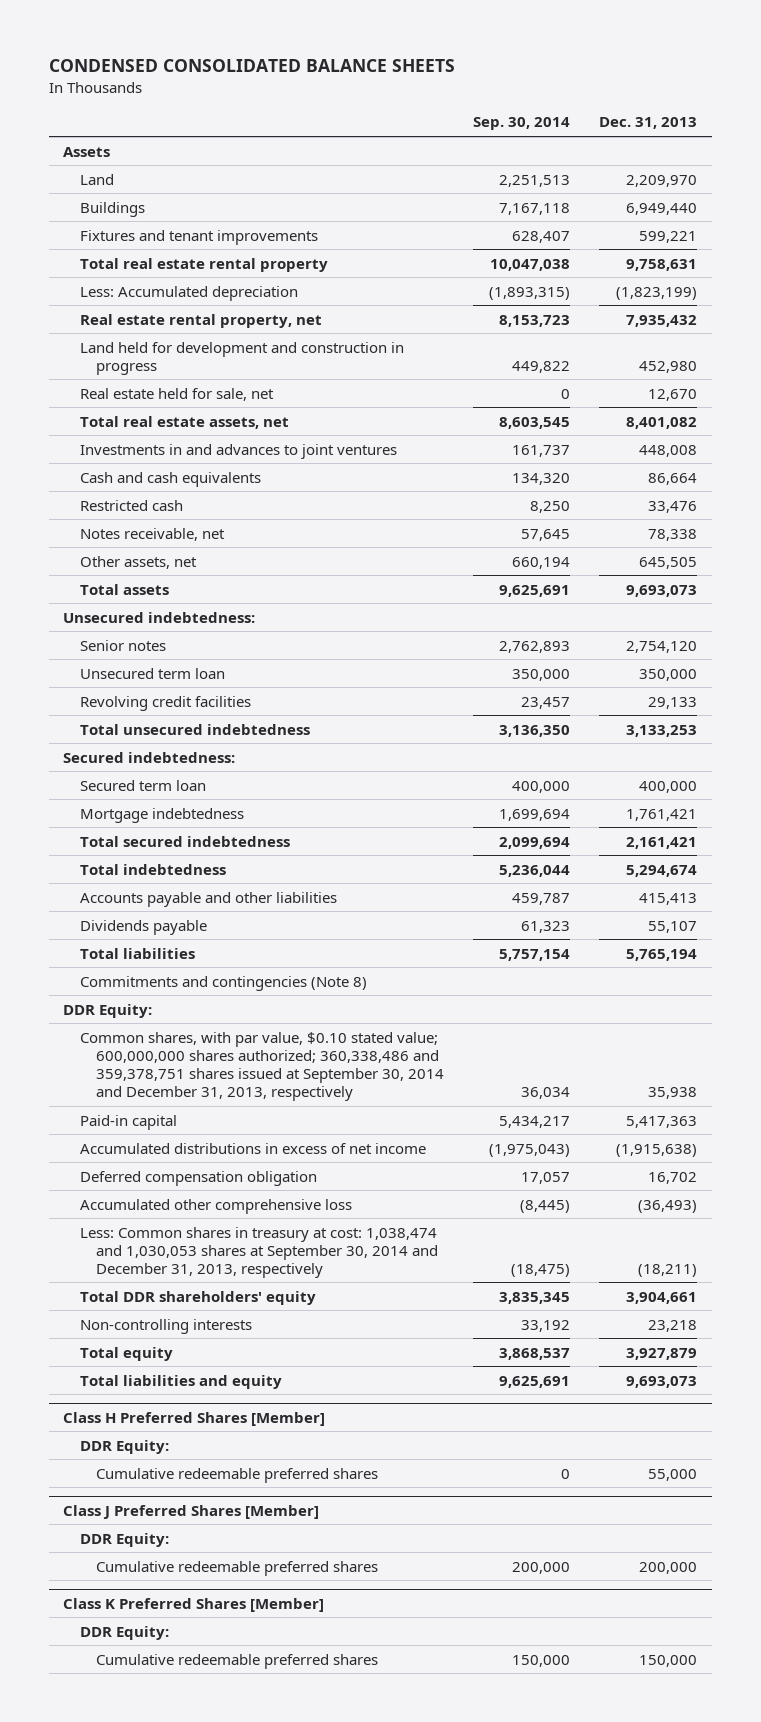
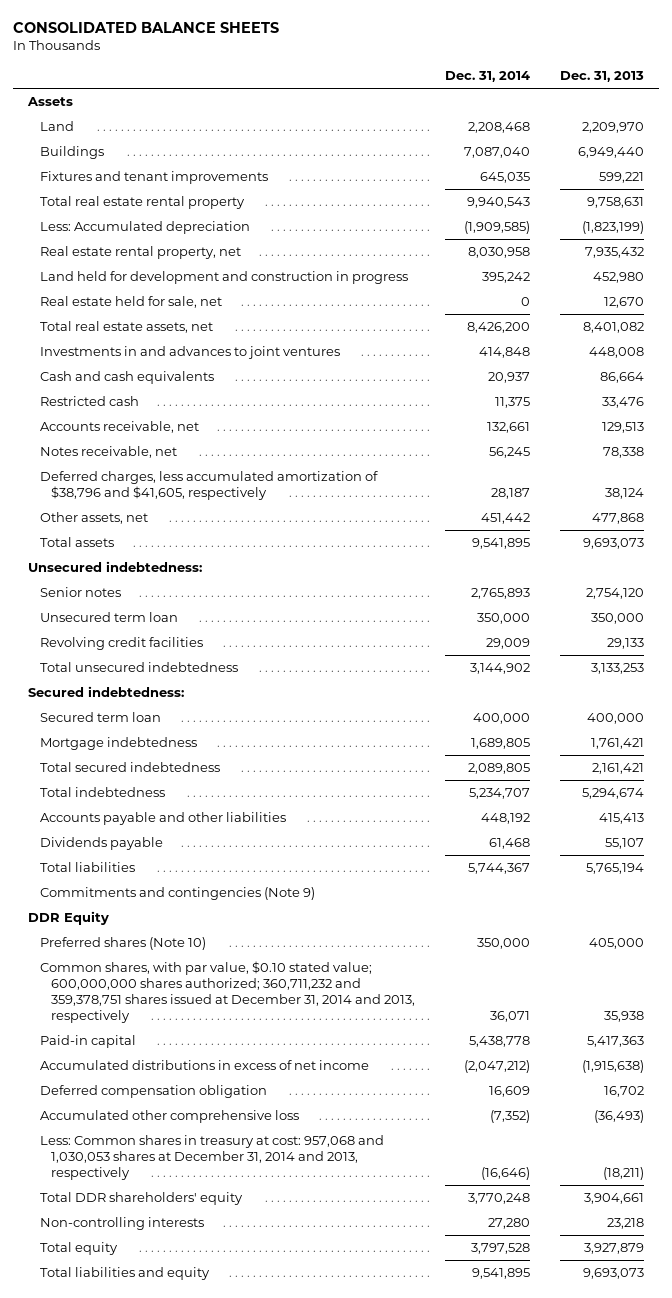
[48,59,455,73] CONDENSED CONSOLIDATED BALANCE SHEETS -> [13,21,280,33] CONSOLIDATED BALANCE SHEETS
[473,117,571,131] Sep. 30, 2014 -> none
none -> [445,70,531,82] Dec. 31, 2014
none -> [39,421,199,434] Accounts receivable, net
none -> [39,471,378,501] Deferred charges, less accumulated amortization of $38,796 and $41,605, respectively
[639,556,698,569] 645,505 -> [592,513,645,525] 477,868
[79,975,367,991] Commitments and contingencies (Note 8) -> [39,887,315,901] Commitments and contingencies (Note 9)
[63,1003,153,1018] DDR Equity: -> [28,911,110,926] DDR Equity
none -> [39,937,206,951] Preferred shares (Note 10)
[79,1031,445,1101] Common shares, with par value, $0.10 stated value; 600,000,000 shares authorized; 360,338,486 and 359,378,751 shares issued at September 30, 2014 and December 31, 2013, respectively -> [39,961,415,1024] Common shares, with par value, $0.10 stated value; 600,000,000 shares authorized; 360,711,232 and 359,378,751 shares issued at December 31, 2014 and 2013, respectively
[79,1226,439,1278] Less: Common shares in treasury at cost: 1,038,474 and 1,030,053 shares at September 30, 2014 and December 31, 2013, respectively -> [39,1135,384,1181] Less: Common shares in treasury at cost: 957,068 and 1,030,053 shares at December 31, 2014 and 2013, respectively
[63,1411,326,1426] Class H Preferred Shares [Member] -> none
[79,1439,169,1454] DDR Equity: -> none
[96,1467,379,1483] Cumulative redeemable preferred shares -> none
[63,1504,320,1519] Class J Preferred Shares [Member] -> none
[79,1532,169,1547] DDR Equity: -> none
[96,1560,379,1576] Cumulative redeemable preferred shares -> none
[63,1597,325,1612] Class K Preferred Shares [Member] -> none
[79,1625,169,1640] DDR Equity: -> none
[96,1653,379,1669] Cumulative redeemable preferred shares -> none

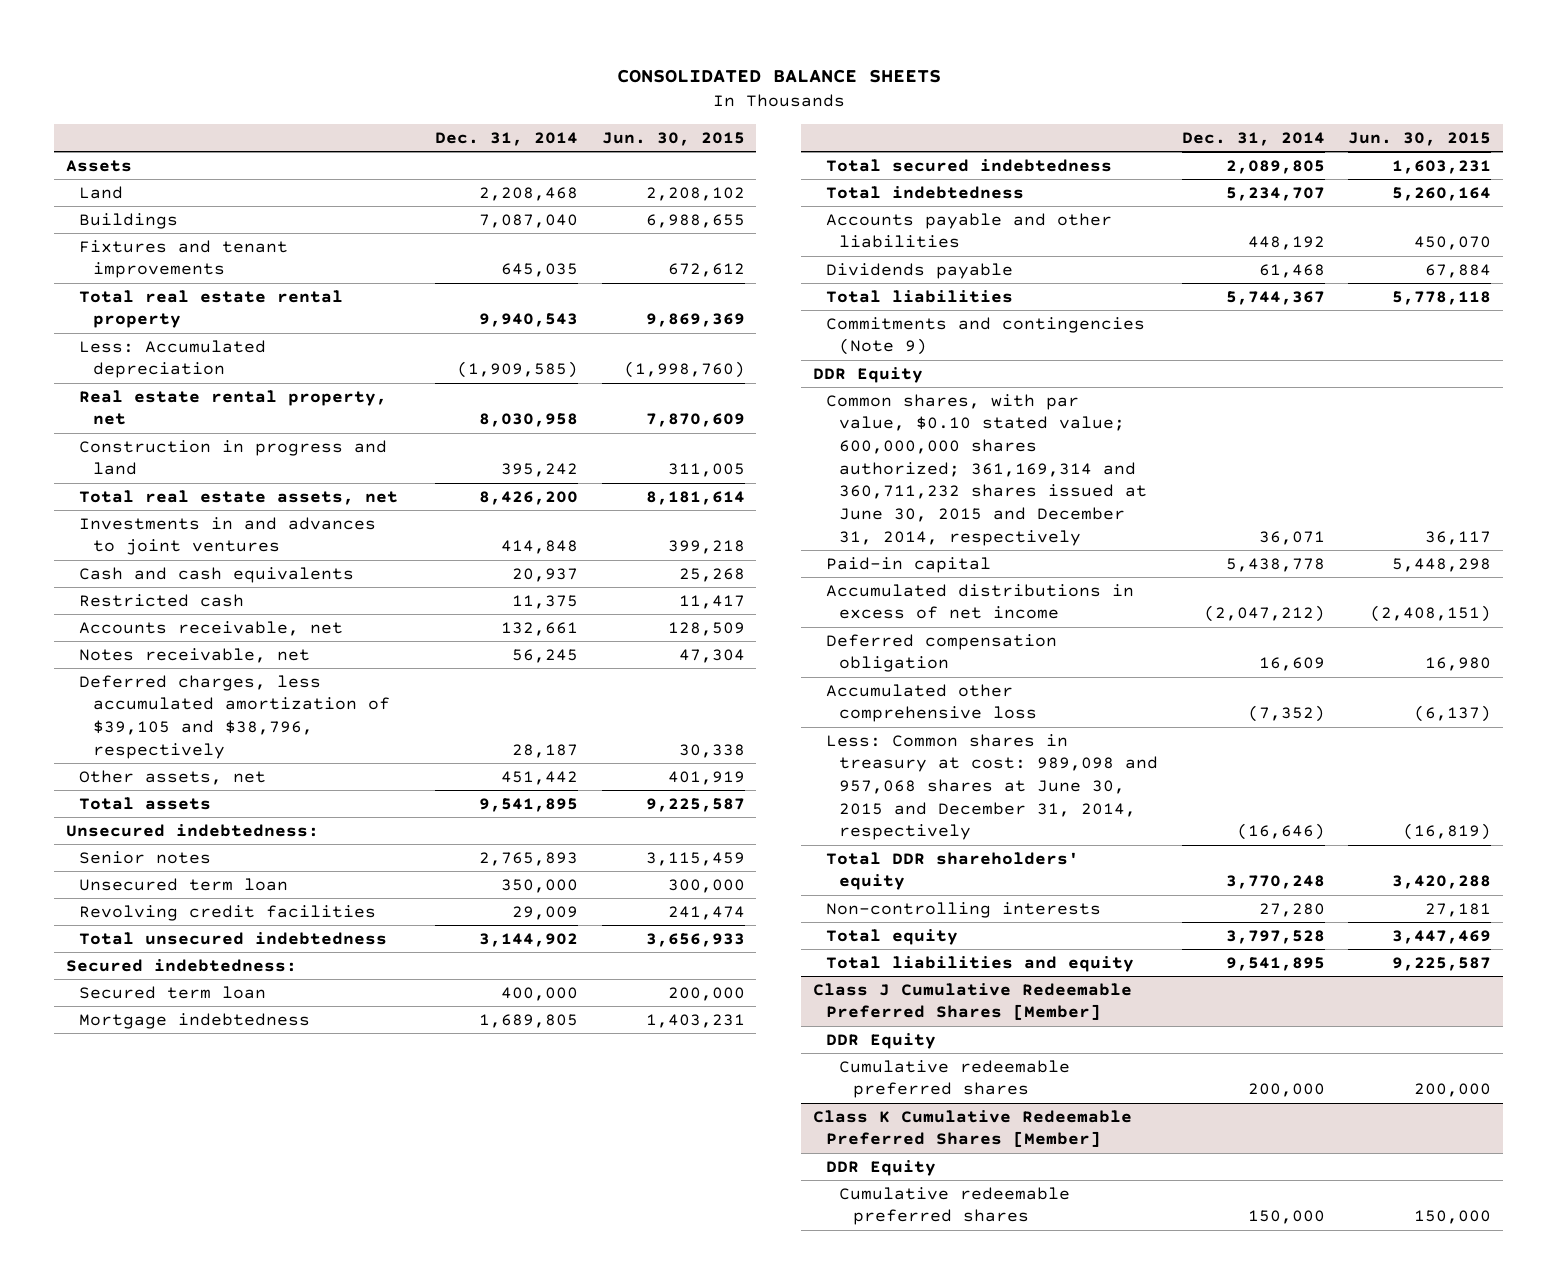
[560,70,645,82] Dec. 31, 2013 -> none
none -> [601,131,745,146] Jun. 30, 2015
[39,296,222,309] Real estate held for sale, net -> none
[39,271,408,285] Land held for development and construction in progress -> [79,439,388,476] Construction in progress and land
[39,471,378,501] Deferred charges, less accumulated amortization of $38,796 and $41,605, respectively -> [79,674,390,759] Deferred charges, less accumulated amortization of $39,105 and $38,796, respectively
[39,937,206,951] Preferred shares (Note 10) -> none
[39,961,415,1024] Common shares, with par value, $0.10 stated value; 600,000,000 shares authorized; 360,711,232 and 359,378,751 shares issued at December 31, 2014 and 2013, respectively -> [826,393,1148,546] Common shares, with par value, $0.10 stated value; 600,000,000 shares authorized; 361,169,314 and 360,711,232 shares issued at June 30, 2015 and December 31, 2014, respectively
[39,1135,384,1181] Less: Common shares in treasury at cost: 957,068 and 1,030,053 shares at December 31, 2014 and 2013, respectively -> [826,733,1159,841] Less: Common shares in treasury at cost: 989,098 and 957,068 shares at June 30, 2015 and December 31, 2014, respectively
none -> [812,982,1132,1021] Class J Cumulative Redeemable Preferred Shares [Member]
none -> [826,1032,937,1049] DDR Equity
none -> [839,1059,1071,1099] Cumulative redeemable preferred shares
none -> [812,1109,1132,1148] Class K Cumulative Redeemable Preferred Shares [Member]
none -> [826,1159,937,1176] DDR Equity
none -> [839,1186,1071,1226] Cumulative redeemable preferred shares

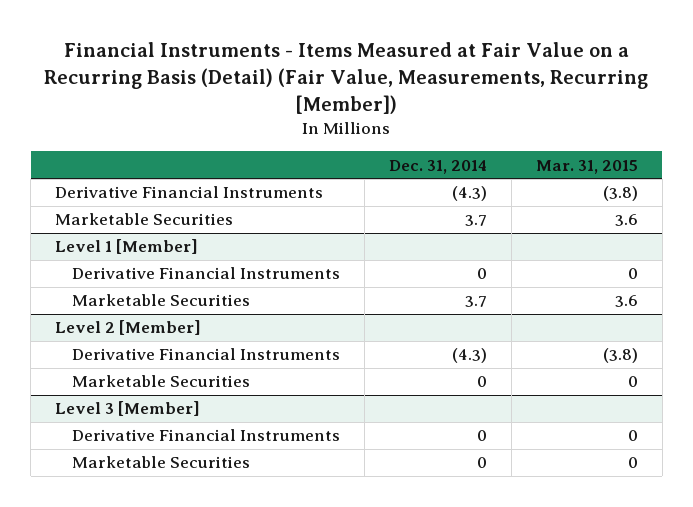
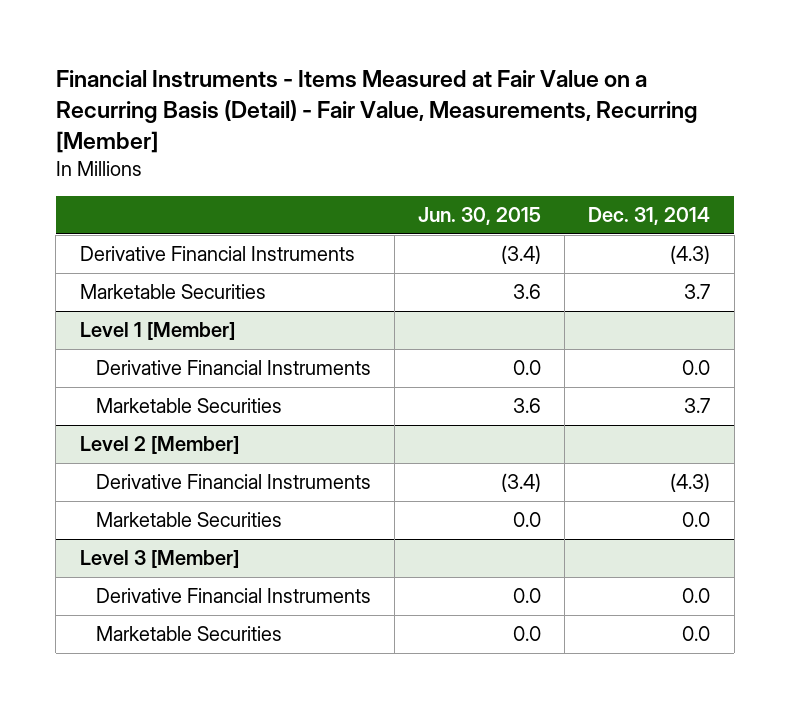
[44,42,649,114] Financial Instruments - Items Measured at Fair Value on a Recurring Basis (Detail) (Fair Value, Measurements, Recurring [Member]) -> [55,69,698,153] Financial Instruments - Items Measured at Fair Value on a Recurring Basis (Detail) - Fair Value, Measurements, Recurring [Member]
[535,159,638,174] Mar. 31, 2015 -> none
none -> [418,207,542,226] Jun. 30, 2015
[476,268,487,280] 0 -> [682,360,711,376] 0.0
[476,376,487,388] 0 -> [682,512,711,528] 0.0
[476,430,487,442] 0 -> [682,588,711,604] 0.0
[476,457,487,469] 0 -> [682,626,711,642] 0.0

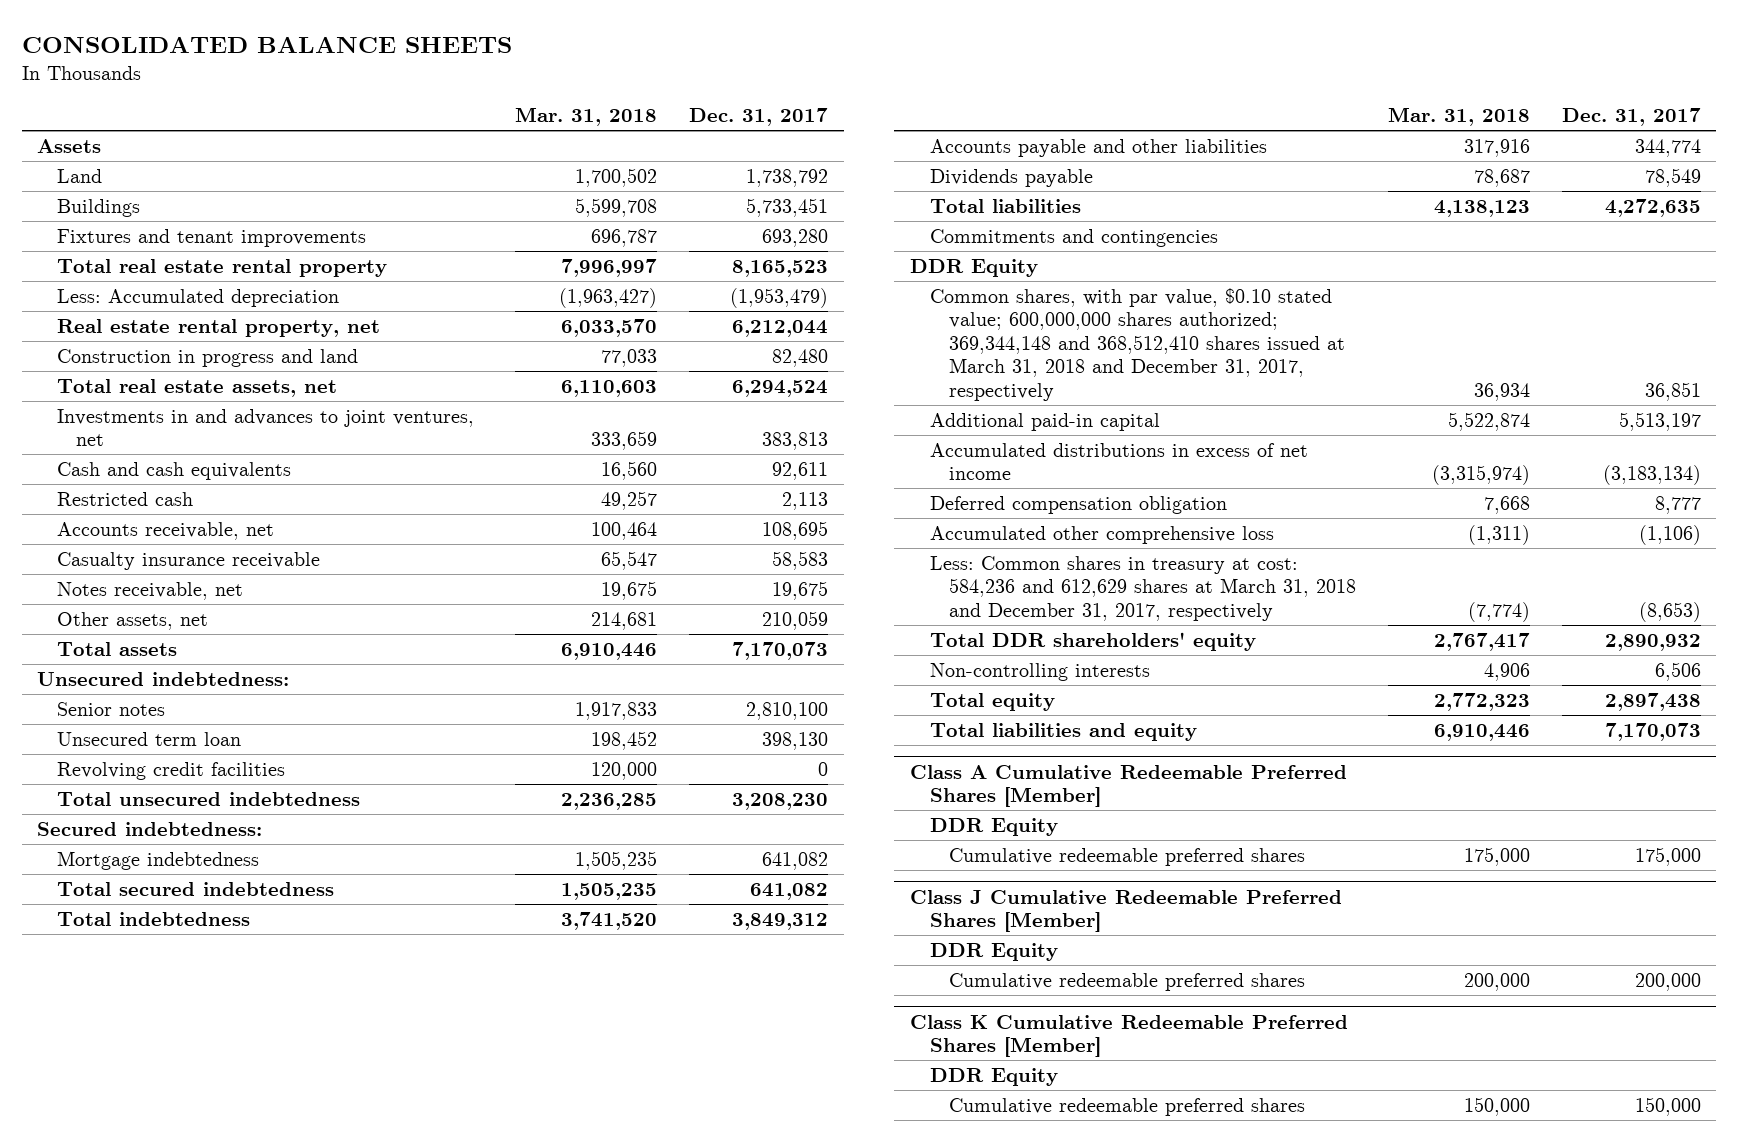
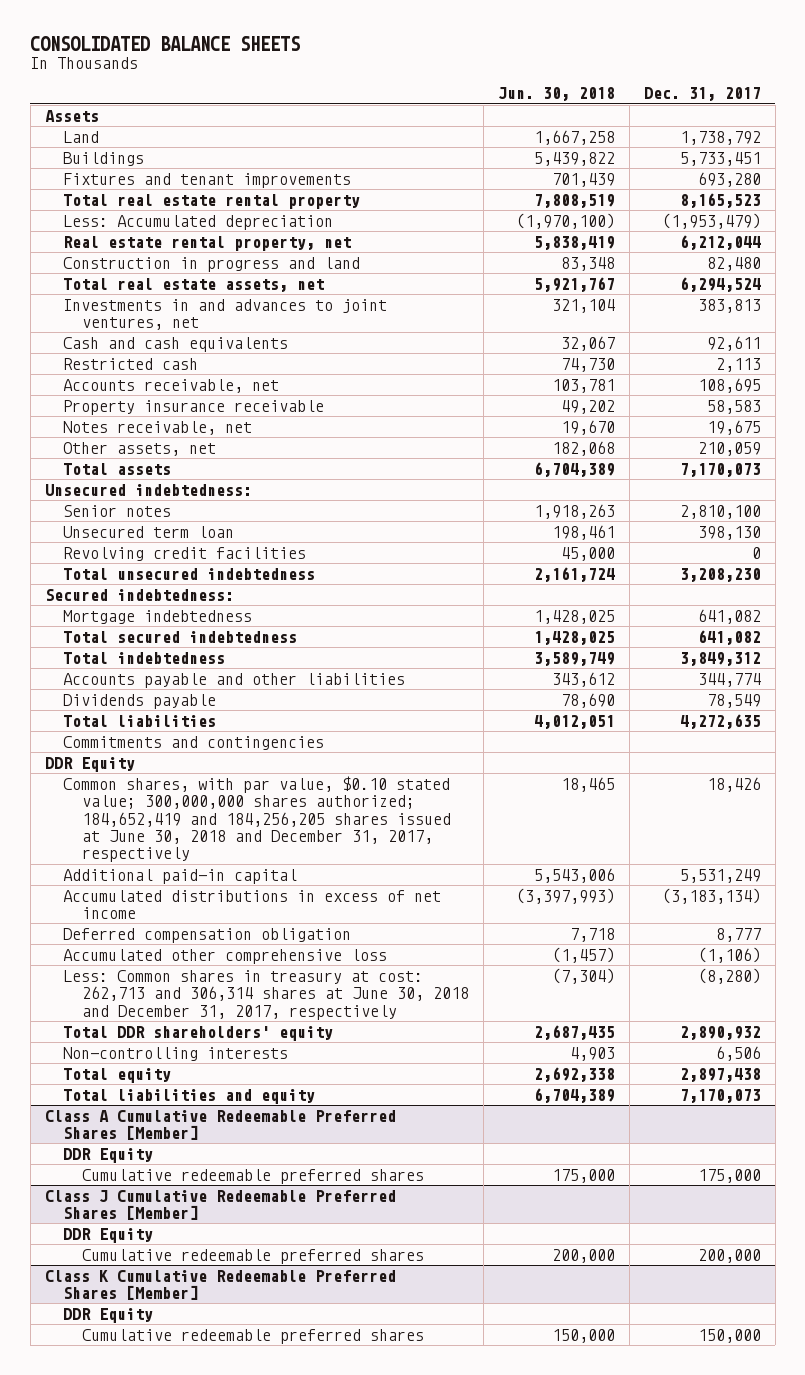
[515,107,658,127] Mar. 31, 2018 -> none
none -> [497,87,615,102] Jun. 30, 2018
[56,551,320,570] Casualty insurance receivable -> [63,399,325,415] Property insurance receivable
[929,287,1346,401] Common shares, with par value, $0.10 stated value; 600,000,000 shares authorized; 369,344,148 and 368,512,410 shares issued at March 31, 2018 and December 31, 2017, respectively -> [63,775,451,863] Common shares, with par value, $0.10 stated value; 300,000,000 shares authorized; 184,652,419 and 184,256,205 shares issued at June 30, 2018 and December 31, 2017, respectively
[1644,381,1701,401] 36,851 -> [706,776,761,792] 18,426
[1618,411,1701,431] 5,513,197 -> [679,868,761,883] 5,531,249
[929,555,1357,621] Less: Common shares in treasury at cost: 584,236 and 612,629 shares at March 31, 2018 and December 31, 2017, respectively -> [63,969,469,1020] Less: Common shares in treasury at cost: 262,713 and 306,314 shares at June 30, 2018 and December 31, 2017, respectively
[1638,601,1701,622] (8,653) -> [697,967,761,984] (8,280)

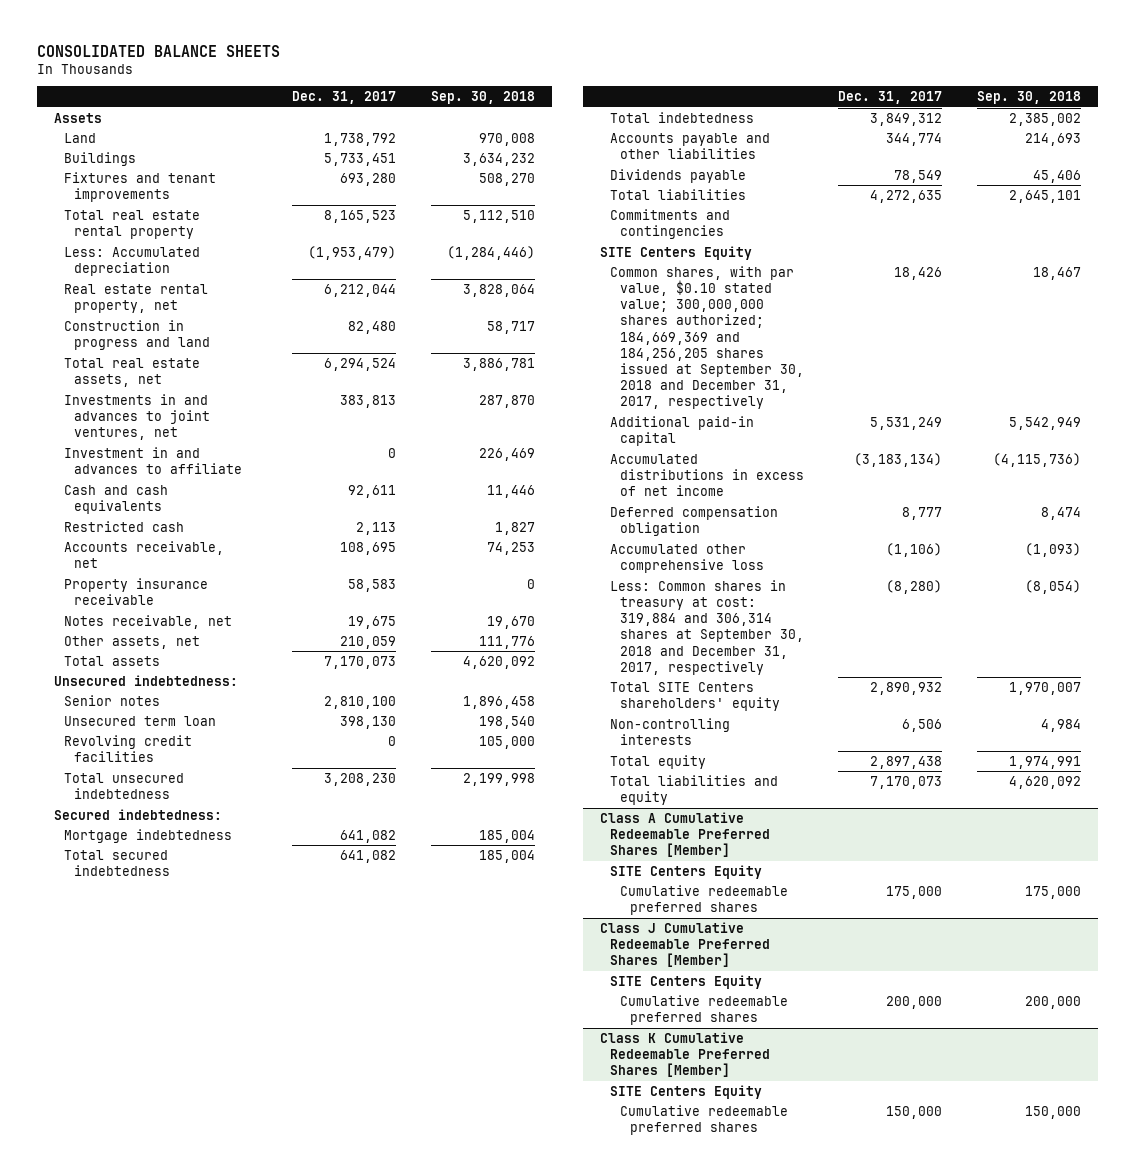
[497,87,615,102] Jun. 30, 2018 -> none
none -> [430,91,535,105] Sep. 30, 2018
none -> [64,446,243,474] Investment in and advances to affiliate
[44,756,135,772] DDR Equity -> [600,245,753,260] SITE Centers Equity
[63,775,451,863] Common shares, with par value, $0.10 stated value; 300,000,000 shares authorized; 184,652,419 and 184,256,205 shares issued at June 30, 2018 and December 31, 2017, respectively -> [610,265,805,410] Common shares, with par value, $0.10 stated value; 300,000,000 shares authorized; 184,669,369 and 184,256,205 shares issued at September 30, 2018 and December 31, 2017, respectively
[63,969,469,1020] Less: Common shares in treasury at cost: 262,713 and 306,314 shares at June 30, 2018 and December 31, 2017, respectively -> [610,579,805,675] Less: Common shares in treasury at cost: 319,884 and 306,314 shares at September 30, 2018 and December 31, 2017, respectively
[63,1025,334,1041] Total DDR shareholders' equity -> [610,681,781,711] Total SITE Centers shareholders' equity
[63,1147,154,1163] DDR Equity -> [610,864,763,879] SITE Centers Equity
[63,1227,154,1243] DDR Equity -> [610,974,763,989] SITE Centers Equity
[63,1307,154,1323] DDR Equity -> [610,1084,763,1099] SITE Centers Equity

